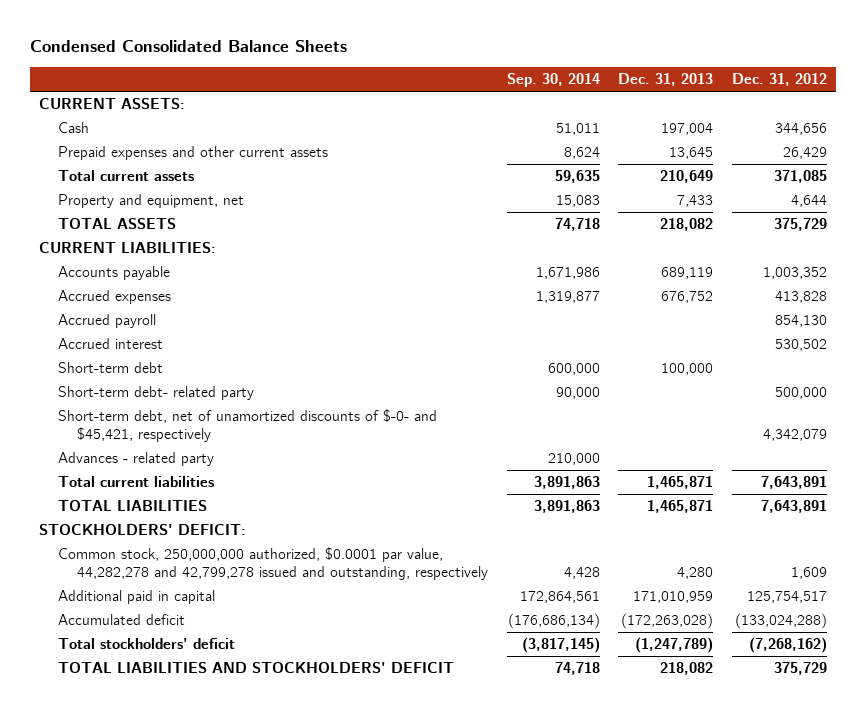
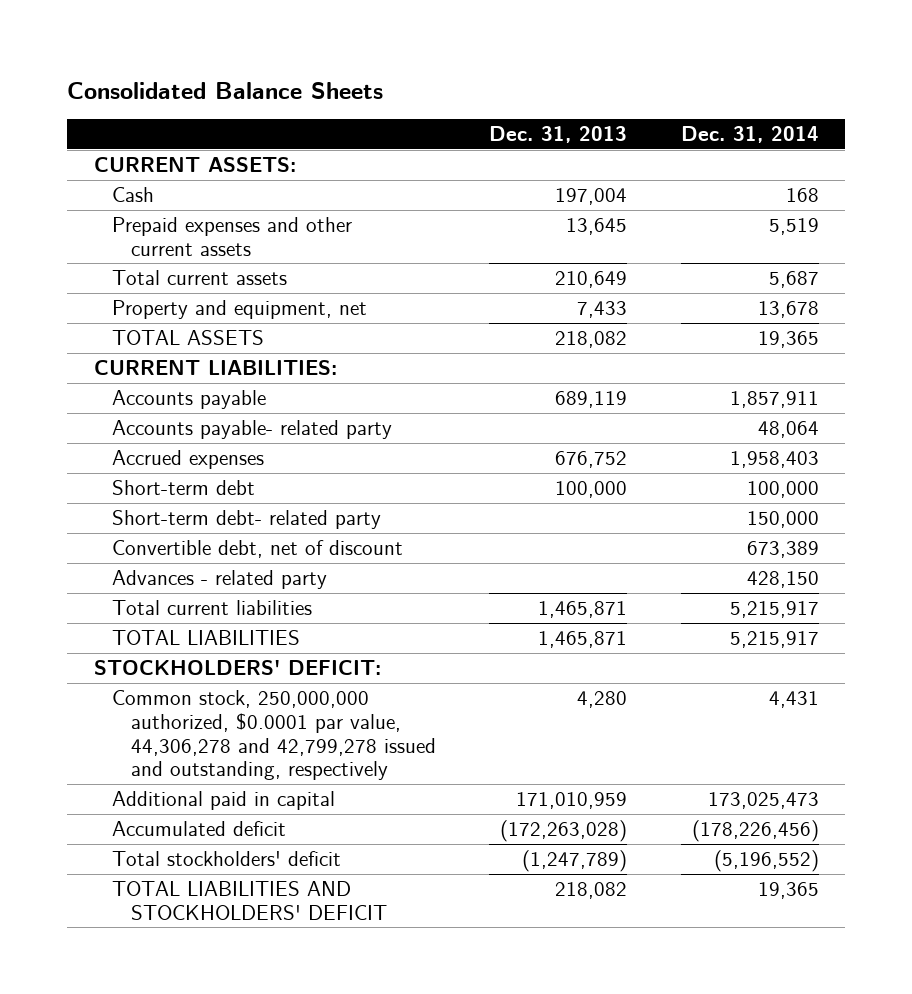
[30,40,348,53] Condensed Consolidated Balance Sheets -> [66,81,383,99] Consolidated Balance Sheets
[506,72,600,87] Sep. 30, 2014 -> none
[731,72,827,86] Dec. 31, 2012 -> none
none -> [680,125,819,143] Dec. 31, 2014
none -> [112,419,393,439] Accounts payable- related party
[58,314,157,329] Accrued payroll -> none
[58,338,164,350] Accrued interest -> none
[58,409,438,443] Short-term debt, net of unamortized discounts of $-0- and $45,421, respectively -> none
none -> [112,539,404,558] Convertible debt, net of discount
[58,547,489,581] Common stock, 250,000,000 authorized, $0.0001 par value, 44,282,278 and 42,799,278 issued and outstanding, respectively -> [112,689,437,781] Common stock, 250,000,000 authorized, $0.0001 par value, 44,306,278 and 42,799,278 issued and outstanding, respectively

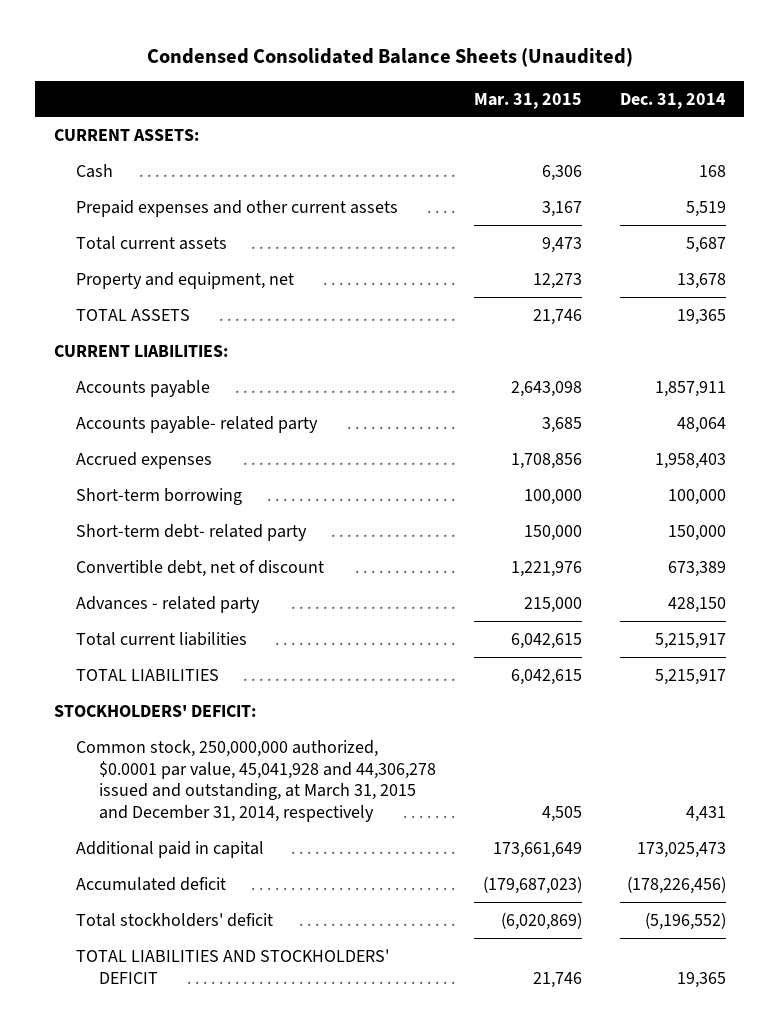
[66,81,383,99] Consolidated Balance Sheets -> [146,47,633,67] Condensed Consolidated Balance Sheets (Unaudited)
[489,125,628,143] Dec. 31, 2013 -> none
none -> [473,92,582,109] Mar. 31, 2015
[112,479,256,495] Short-term debt -> [76,487,243,505] Short-term borrowing
[112,689,437,781] Common stock, 250,000,000 authorized, $0.0001 par value, 44,306,278 and 42,799,278 issued and outstanding, respectively -> [76,739,437,823] Common stock, 250,000,000 authorized, $0.0001 par value, 45,041,928 and 44,306,278 issued and outstanding, at March 31, 2015 and December 31, 2014, respectively

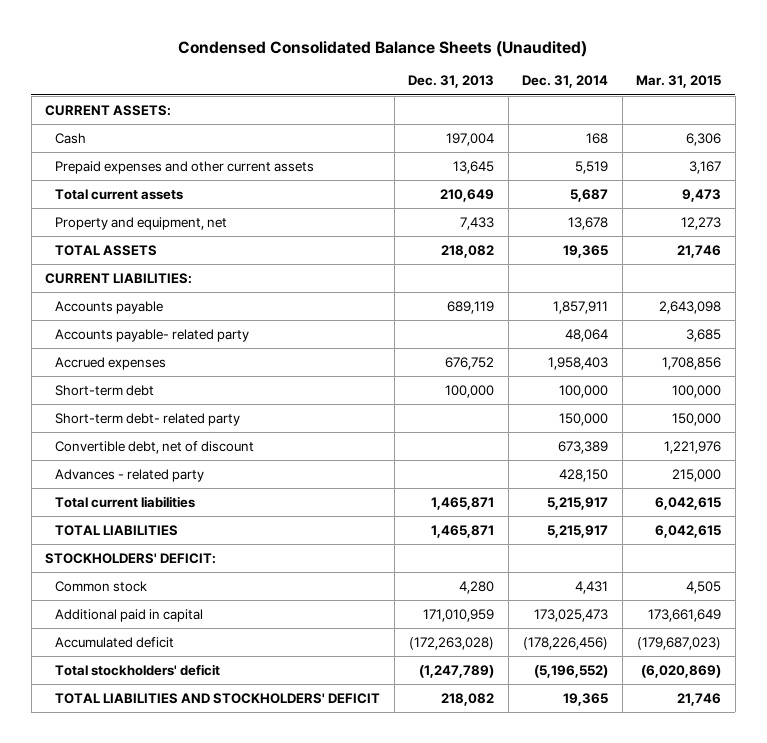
none -> [408,75,495,89] Dec. 31, 2013
[76,487,243,505] Short-term borrowing -> [55,384,155,396] Short-term debt
[76,739,437,823] Common stock, 250,000,000 authorized, $0.0001 par value, 45,041,928 and 44,306,278 issued and outstanding, at March 31, 2015 and December 31, 2014, respectively -> [55,580,148,592] Common stock

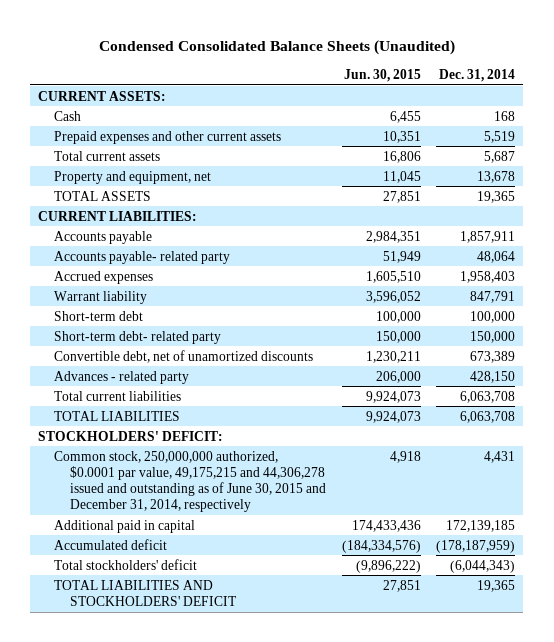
[408,75,495,89] Dec. 31, 2013 -> none
[636,75,722,89] Mar. 31, 2015 -> none
none -> [343,68,421,82] Jun. 30, 2015
none -> [54,290,148,304] Warrant liability
[55,440,255,454] Convertible debt, net of discount -> [54,349,314,363] Convertible debt, net of unamortized discounts
[547,496,609,510] 5,215,917 -> [460,390,516,403] 6,063,708
[547,524,609,538] 5,215,917 -> [460,410,516,423] 6,063,708
[55,580,148,592] Common stock -> [54,450,327,513] Common stock, 250,000,000 authorized, $0.0001 par value, 49,175,215 and 44,306,278 issued and outstanding as of June 30, 2015 and December 31, 2014, respectively
[534,608,609,622] 173,025,473 -> [446,519,516,532] 172,139,185
[523,636,609,650] (178,226,456) -> [436,539,516,553] (178,187,959)
[534,664,609,678] (5,196,552) -> [450,559,516,573] (6,044,343)

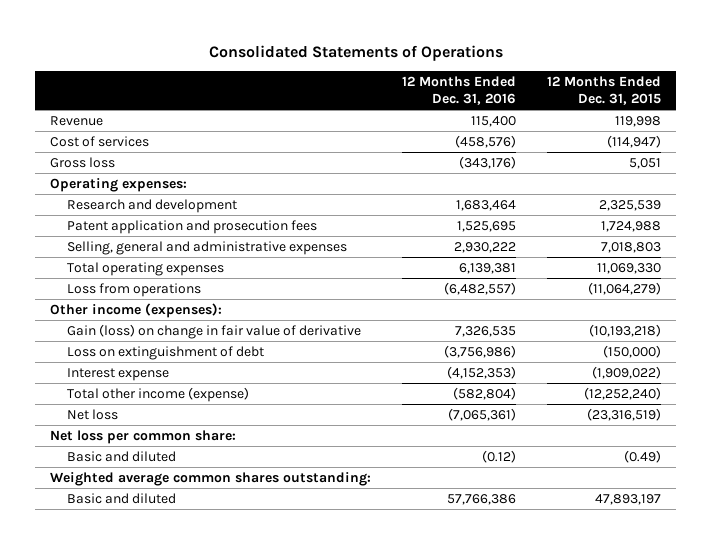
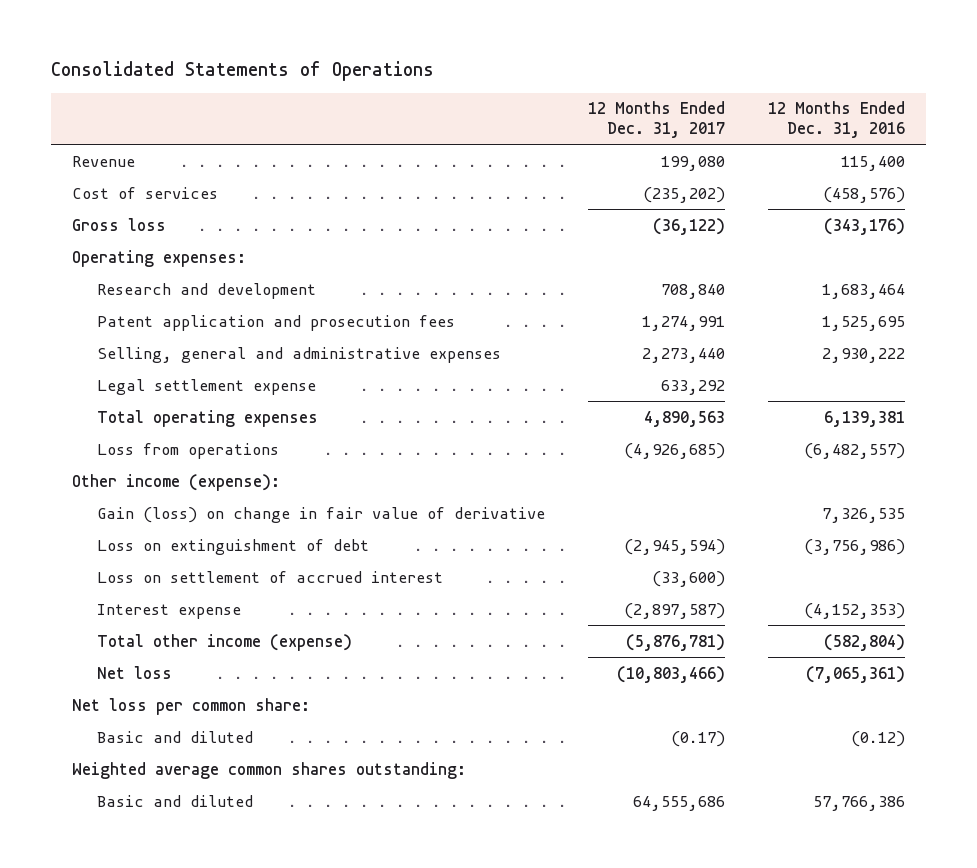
[546,75,661,105] 12 Months Ended Dec. 31, 2015 -> none
none -> [588,101,726,138] 12 Months Ended Dec. 31, 2017
none -> [97,378,317,395] Legal settlement expense
[50,303,223,319] Other income (expenses): -> [72,473,281,491] Other income (expense):
none -> [97,570,444,583] Loss on settlement of accrued interest

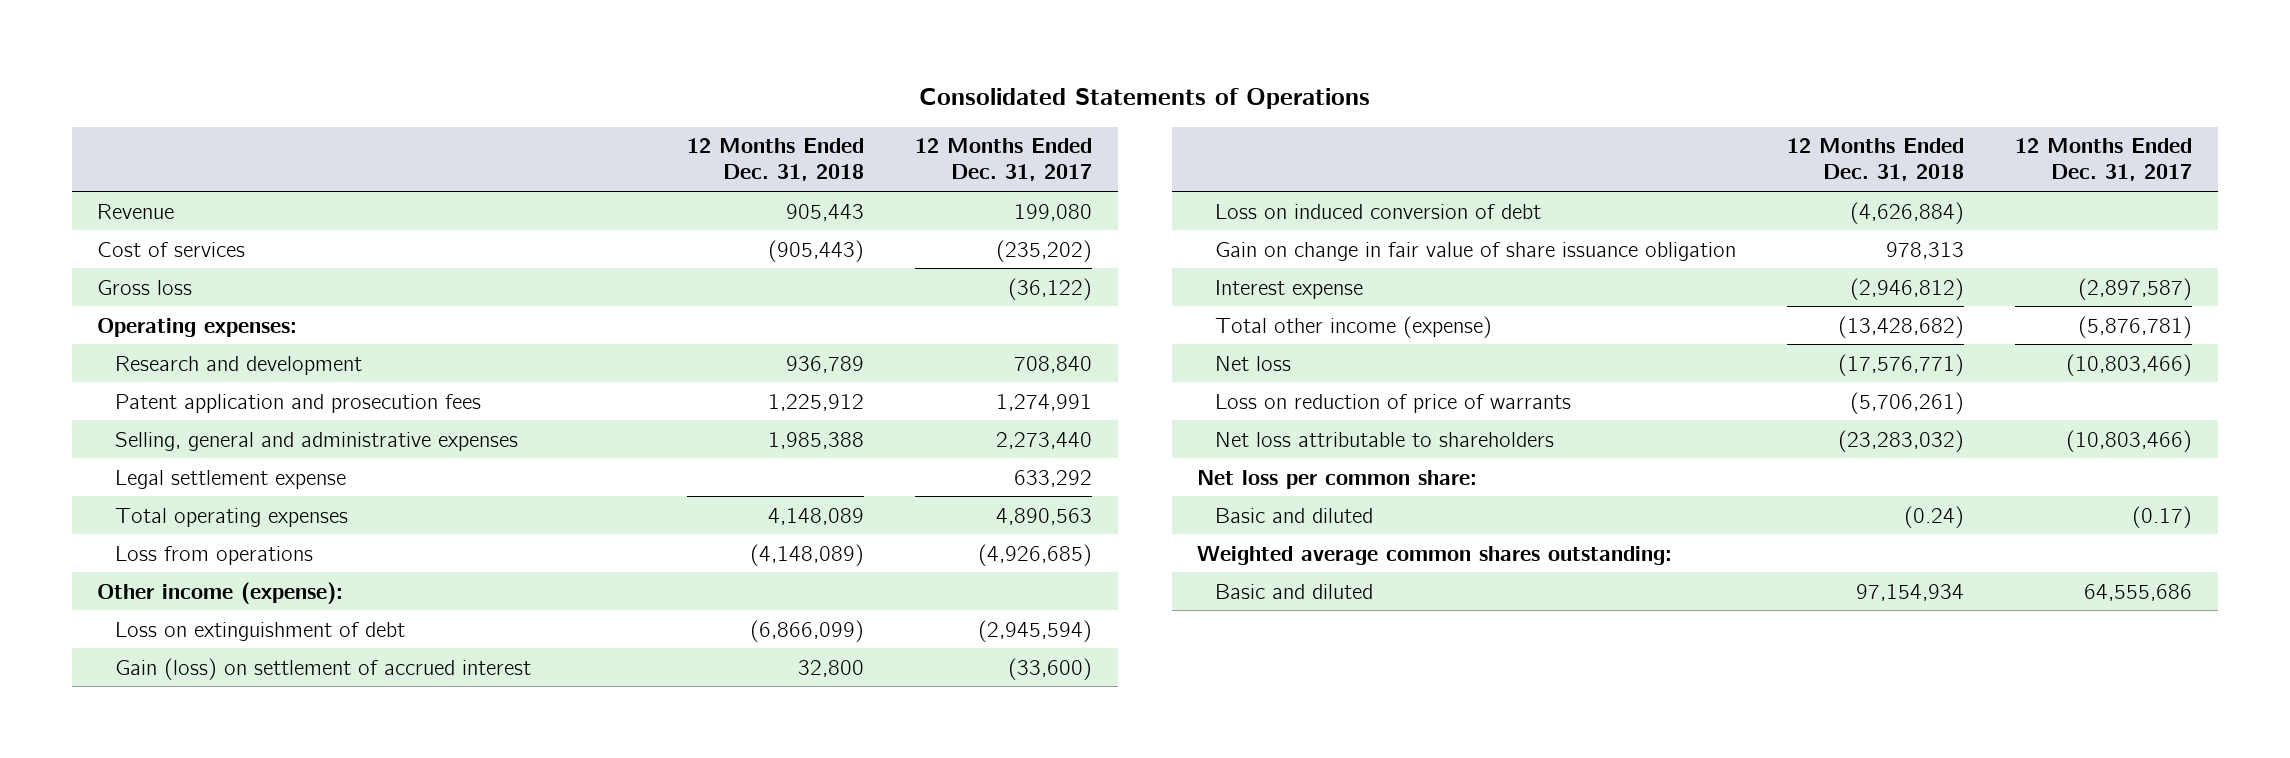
[767,101,905,138] 12 Months Ended Dec. 31, 2016 -> none
none -> [686,138,864,182] 12 Months Ended Dec. 31, 2018
[97,506,546,523] Gain (loss) on change in fair value of derivative -> none
[97,570,444,583] Loss on settlement of accrued interest -> [114,657,531,680] Gain (loss) on settlement of accrued interest
none -> [1214,203,1541,219] Loss on induced conversion of debt
none -> [1214,241,1736,261] Gain on change in fair value of share issuance obligation
none -> [1214,393,1571,413] Loss on reduction of price of warrants
none -> [1214,431,1554,447] Net loss attributable to shareholders

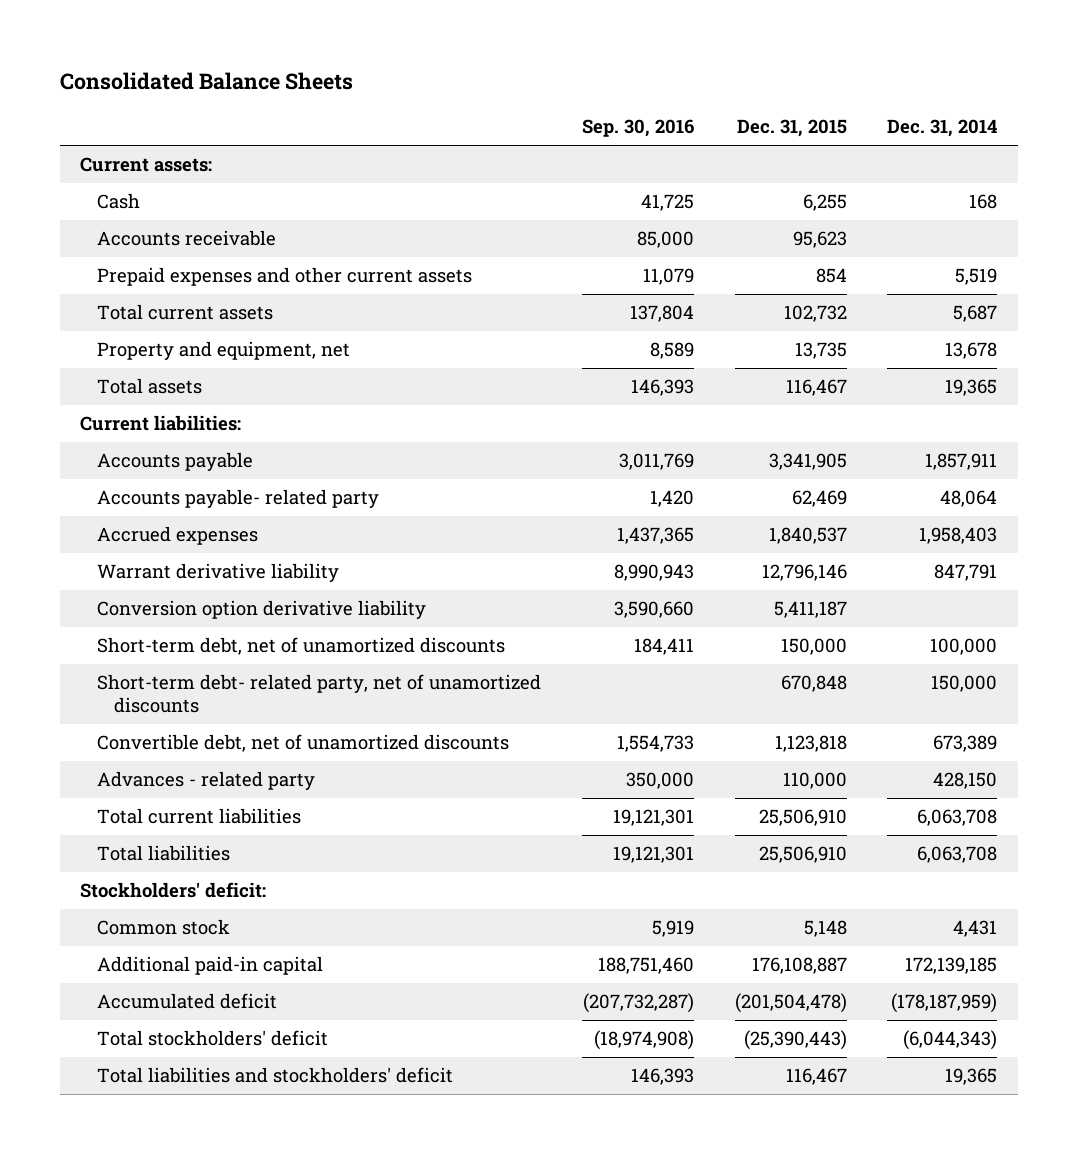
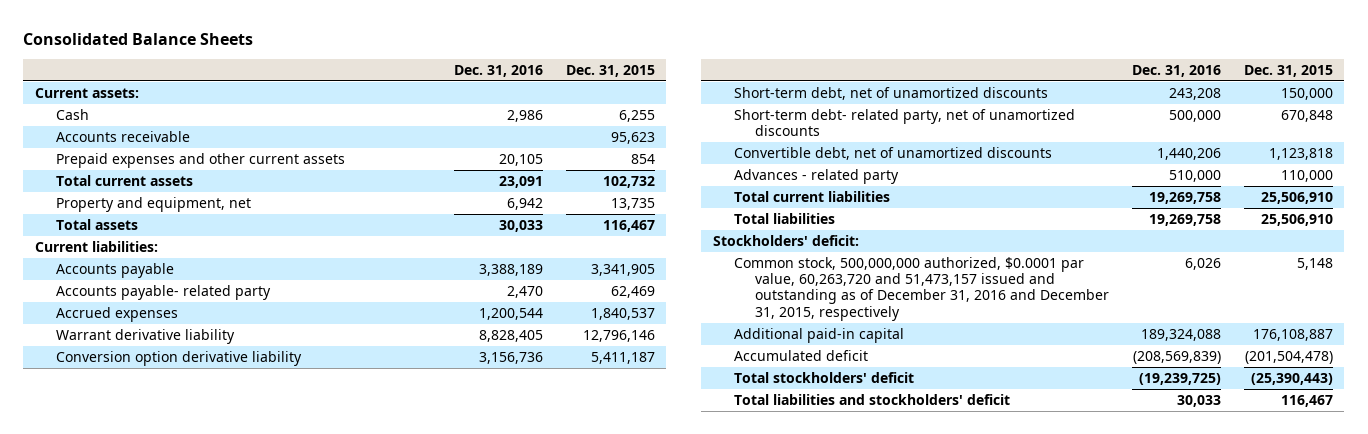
[581,119,694,138] Sep. 30, 2016 -> none
[887,119,998,138] Dec. 31, 2014 -> none
none -> [454,64,544,77] Dec. 31, 2016
[96,919,230,936] Common stock -> [733,256,1110,321] Common stock, 500,000,000 authorized, $0.0001 par value, 60,263,720 and 51,473,157 issued and outstanding as of December 31, 2016 and December 31, 2015, respectively

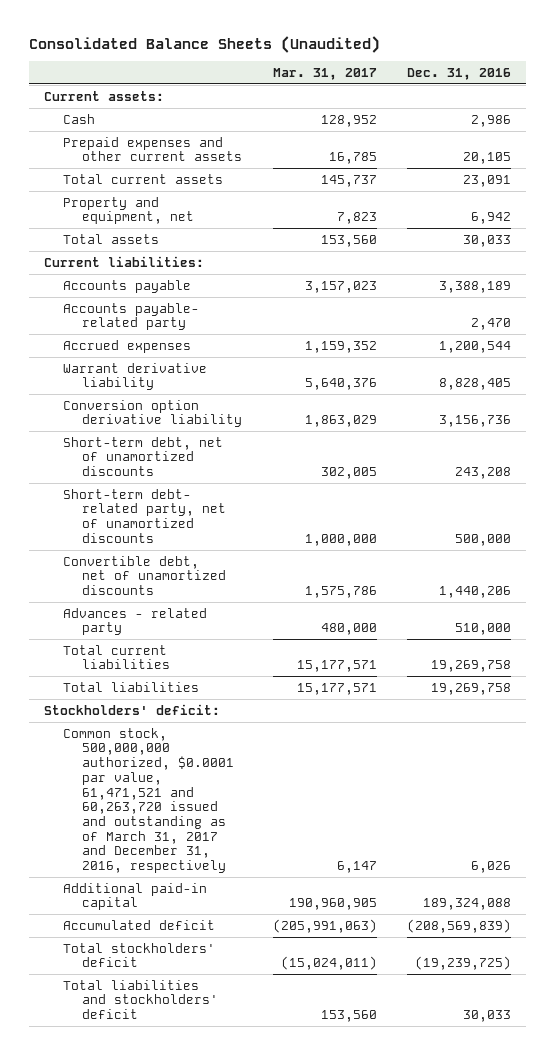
[23,33,254,46] Consolidated Balance Sheets -> [29,35,381,53] Consolidated Balance Sheets (Unaudited)
[566,64,656,77] Dec. 31, 2015 -> none
none -> [272,67,377,80] Mar. 31, 2017
[56,130,191,142] Accounts receivable -> none
[733,256,1110,321] Common stock, 500,000,000 authorized, $0.0001 par value, 60,263,720 and 51,473,157 issued and outstanding as of December 31, 2016 and December 31, 2015, respectively -> [63,727,235,874] Common stock, 500,000,000 authorized, $0.0001 par value, 61,471,521 and 60,263,720 issued and outstanding as of March 31, 2017 and December 31, 2016, respectively

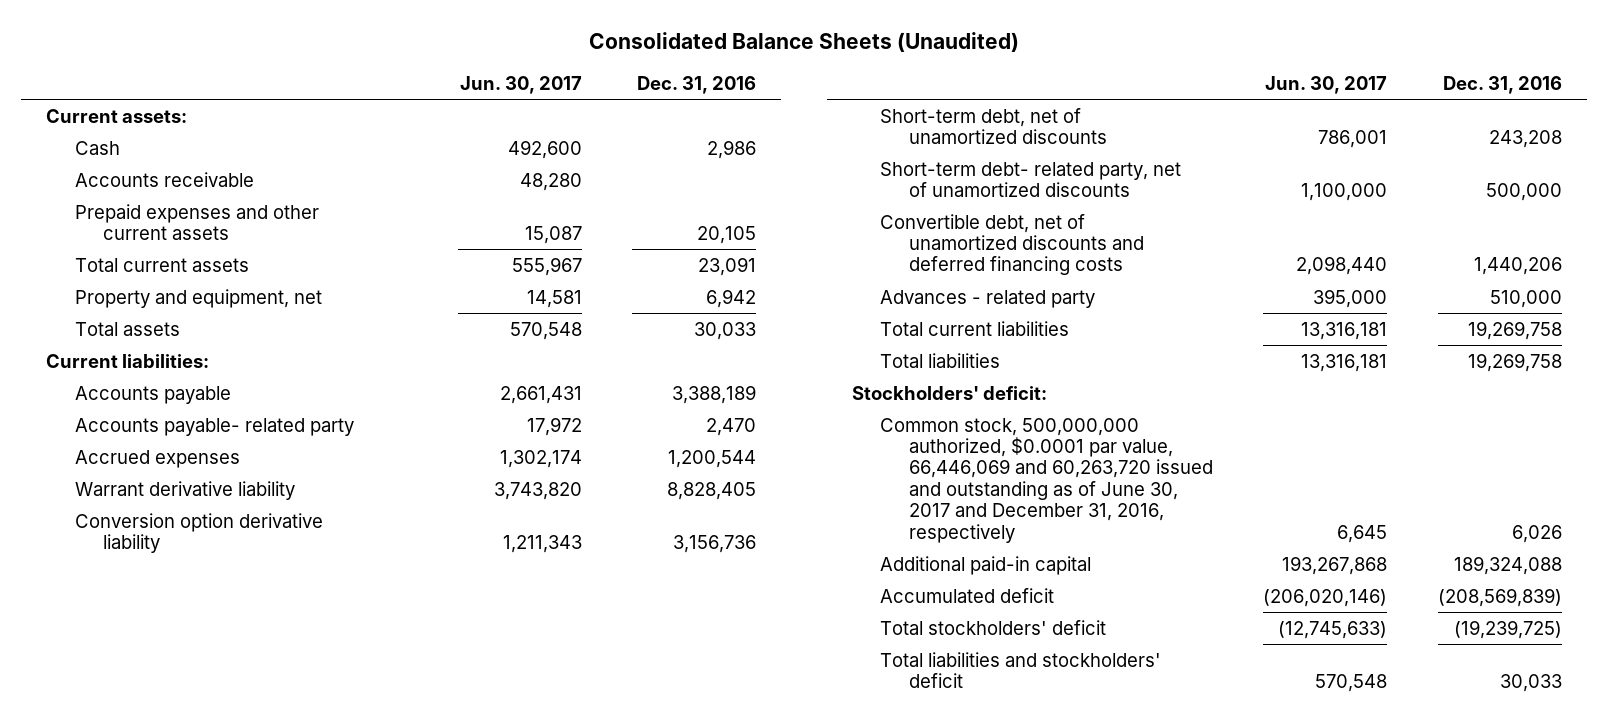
[272,67,377,80] Mar. 31, 2017 -> none
none -> [459,76,582,95] Jun. 30, 2017
none -> [74,171,254,187] Accounts receivable
[63,555,227,596] Convertible debt, net of unamortized discounts -> [880,213,1145,276] Convertible debt, net of unamortized discounts and deferred financing costs
[63,727,235,874] Common stock, 500,000,000 authorized, $0.0001 par value, 61,471,521 and 60,263,720 issued and outstanding as of March 31, 2017 and December 31, 2016, respectively -> [880,417,1214,543] Common stock, 500,000,000 authorized, $0.0001 par value, 66,446,069 and 60,263,720 issued and outstanding as of June 30, 2017 and December 31, 2016, respectively

